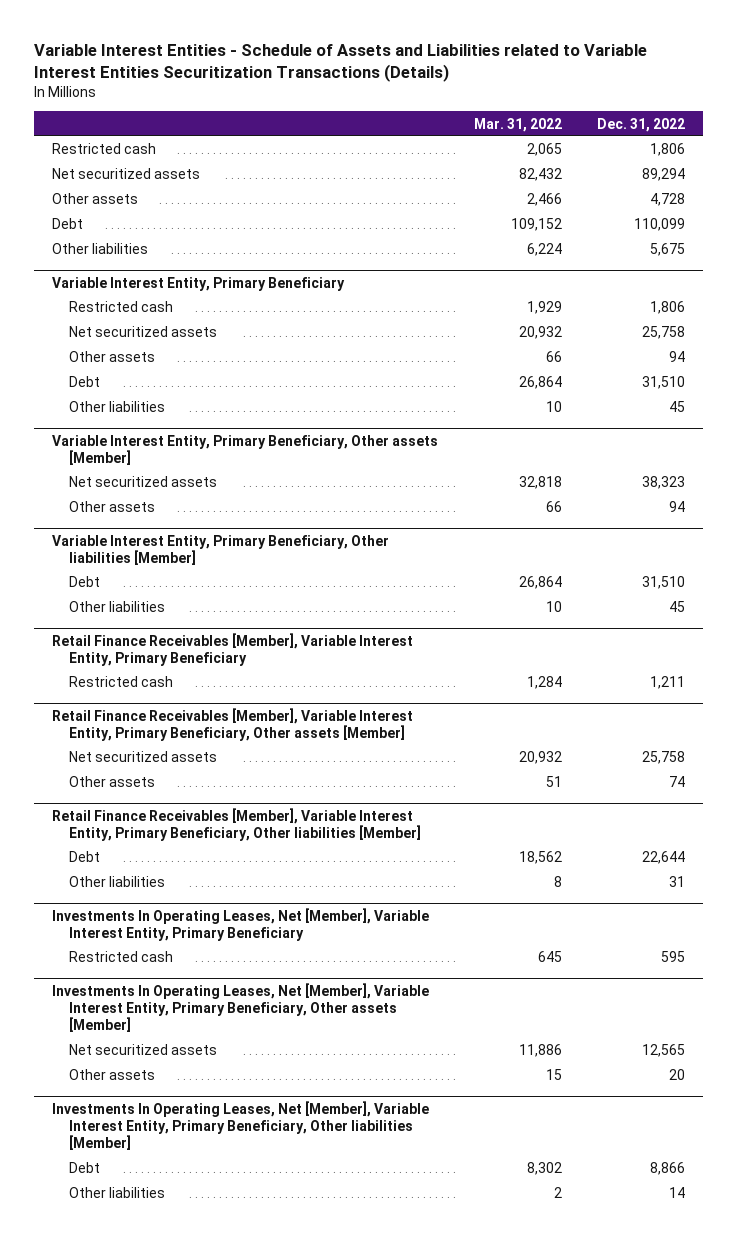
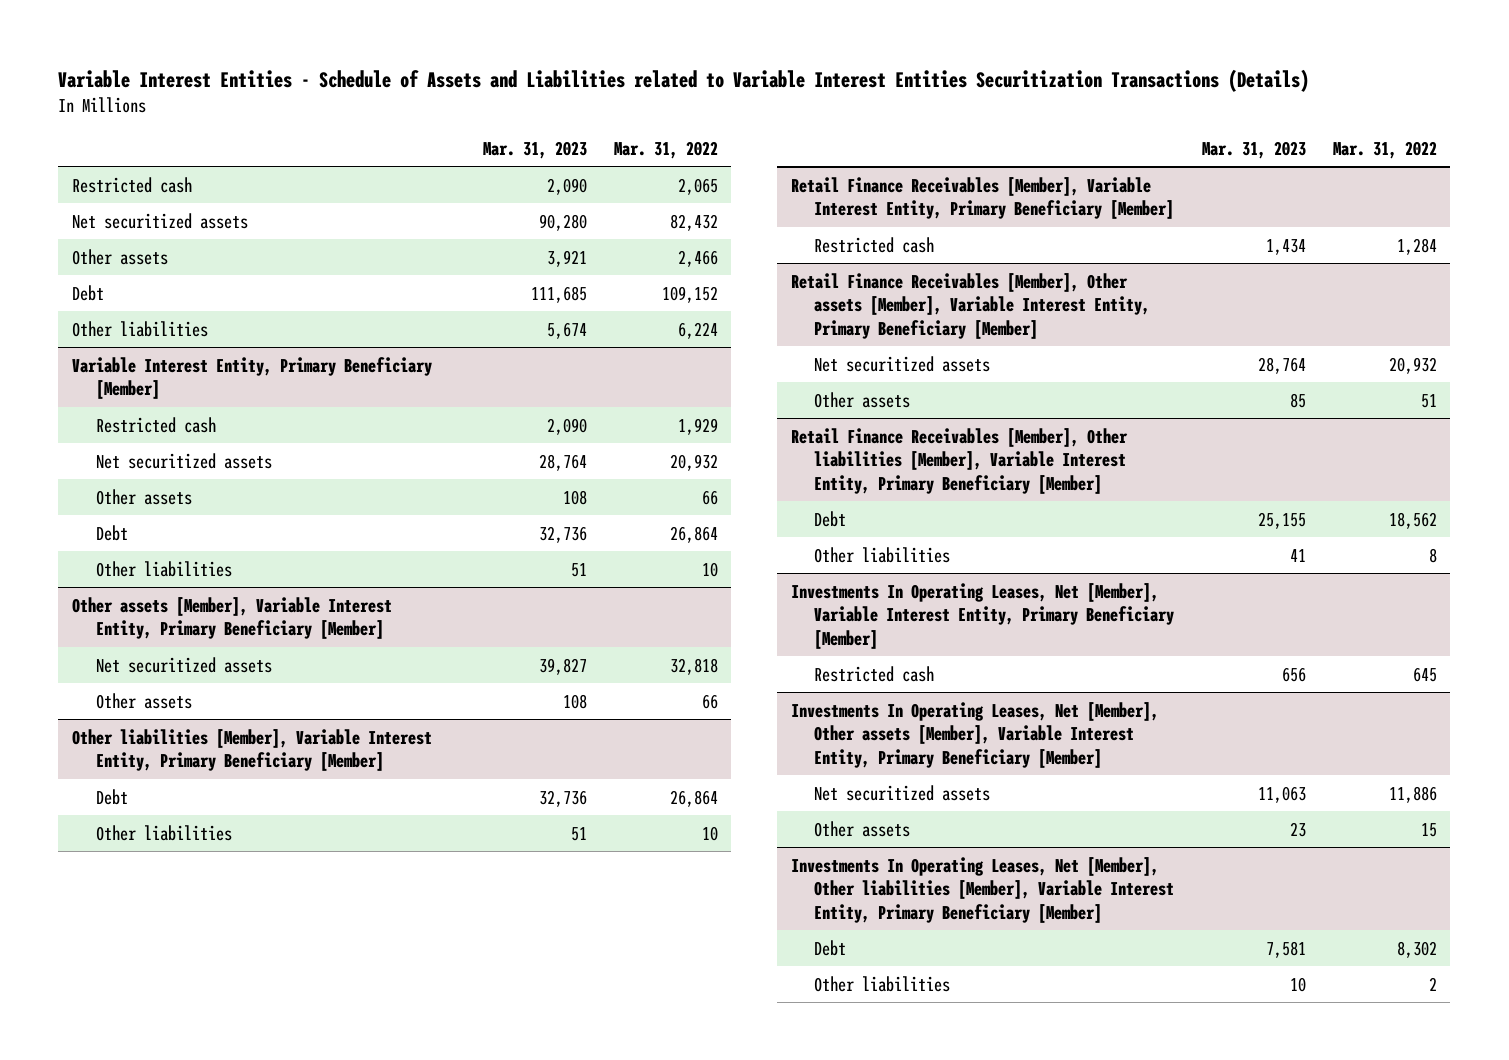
[597,117,686,132] Dec. 31, 2022 -> none
none -> [482,140,587,159] Mar. 31, 2023
[51,276,345,291] Variable Interest Entity, Primary Beneficiary -> [71,356,432,400] Variable Interest Entity, Primary Beneficiary [Member]
[51,434,438,466] Variable Interest Entity, Primary Beneficiary, Other assets [Member] -> [71,596,392,640] Other assets [Member], Variable Interest Entity, Primary Beneficiary [Member]
[51,534,389,566] Variable Interest Entity, Primary Beneficiary, Other liabilities [Member] -> [71,728,432,772] Other liabilities [Member], Variable Interest Entity, Primary Beneficiary [Member]
[51,632,413,667] Retail Finance Receivables [Member], Variable Interest Entity, Primary Beneficiary -> [790,176,1175,220] Retail Finance Receivables [Member], Variable Interest Entity, Primary Beneficiary [Member]
[51,707,413,742] Retail Finance Receivables [Member], Variable Interest Entity, Primary Beneficiary, Other assets [Member] -> [790,272,1151,339] Retail Finance Receivables [Member], Other assets [Member], Variable Interest Entity, Primary Beneficiary [Member]
[51,807,421,842] Retail Finance Receivables [Member], Variable Interest Entity, Primary Beneficiary, Other liabilities [Member] -> [790,427,1128,494] Retail Finance Receivables [Member], Other liabilities [Member], Variable Interest Entity, Primary Beneficiary [Member]
[51,907,429,942] Investments In Operating Leases, Net [Member], Variable Interest Entity, Primary Beneficiary -> [790,582,1175,649] Investments In Operating Leases, Net [Member], Variable Interest Entity, Primary Beneficiary [Member]
[51,982,429,1033] Investments In Operating Leases, Net [Member], Variable Interest Entity, Primary Beneficiary, Other assets [Member] -> [790,701,1159,768] Investments In Operating Leases, Net [Member], Other assets [Member], Variable Interest Entity, Primary Beneficiary [Member]
[51,1100,429,1151] Investments In Operating Leases, Net [Member], Variable Interest Entity, Primary Beneficiary, Other liabilities [Member] -> [790,856,1175,923] Investments In Operating Leases, Net [Member], Other liabilities [Member], Variable Interest Entity, Primary Beneficiary [Member]

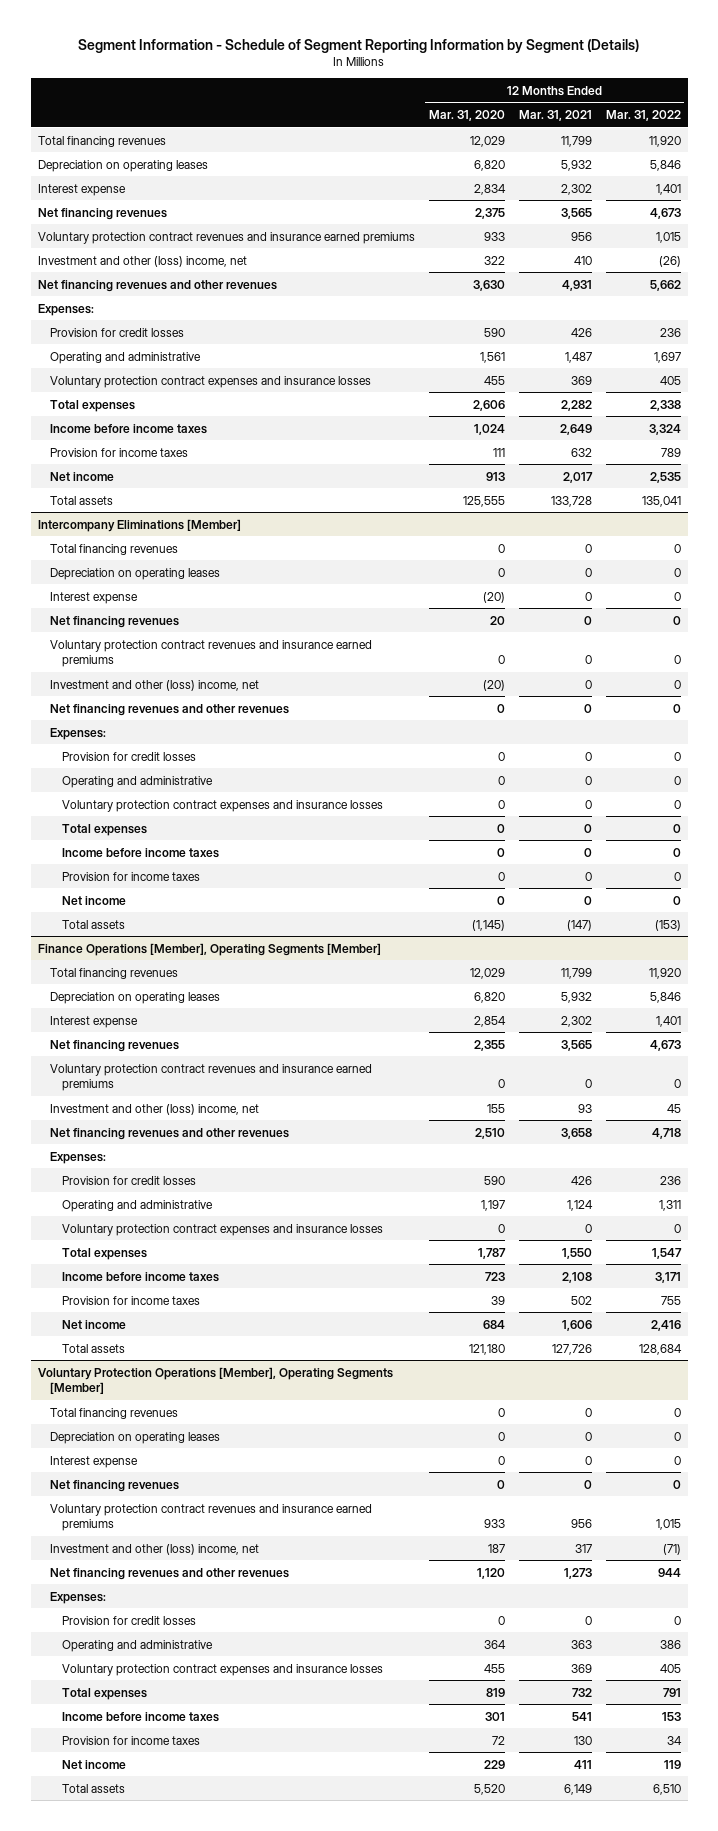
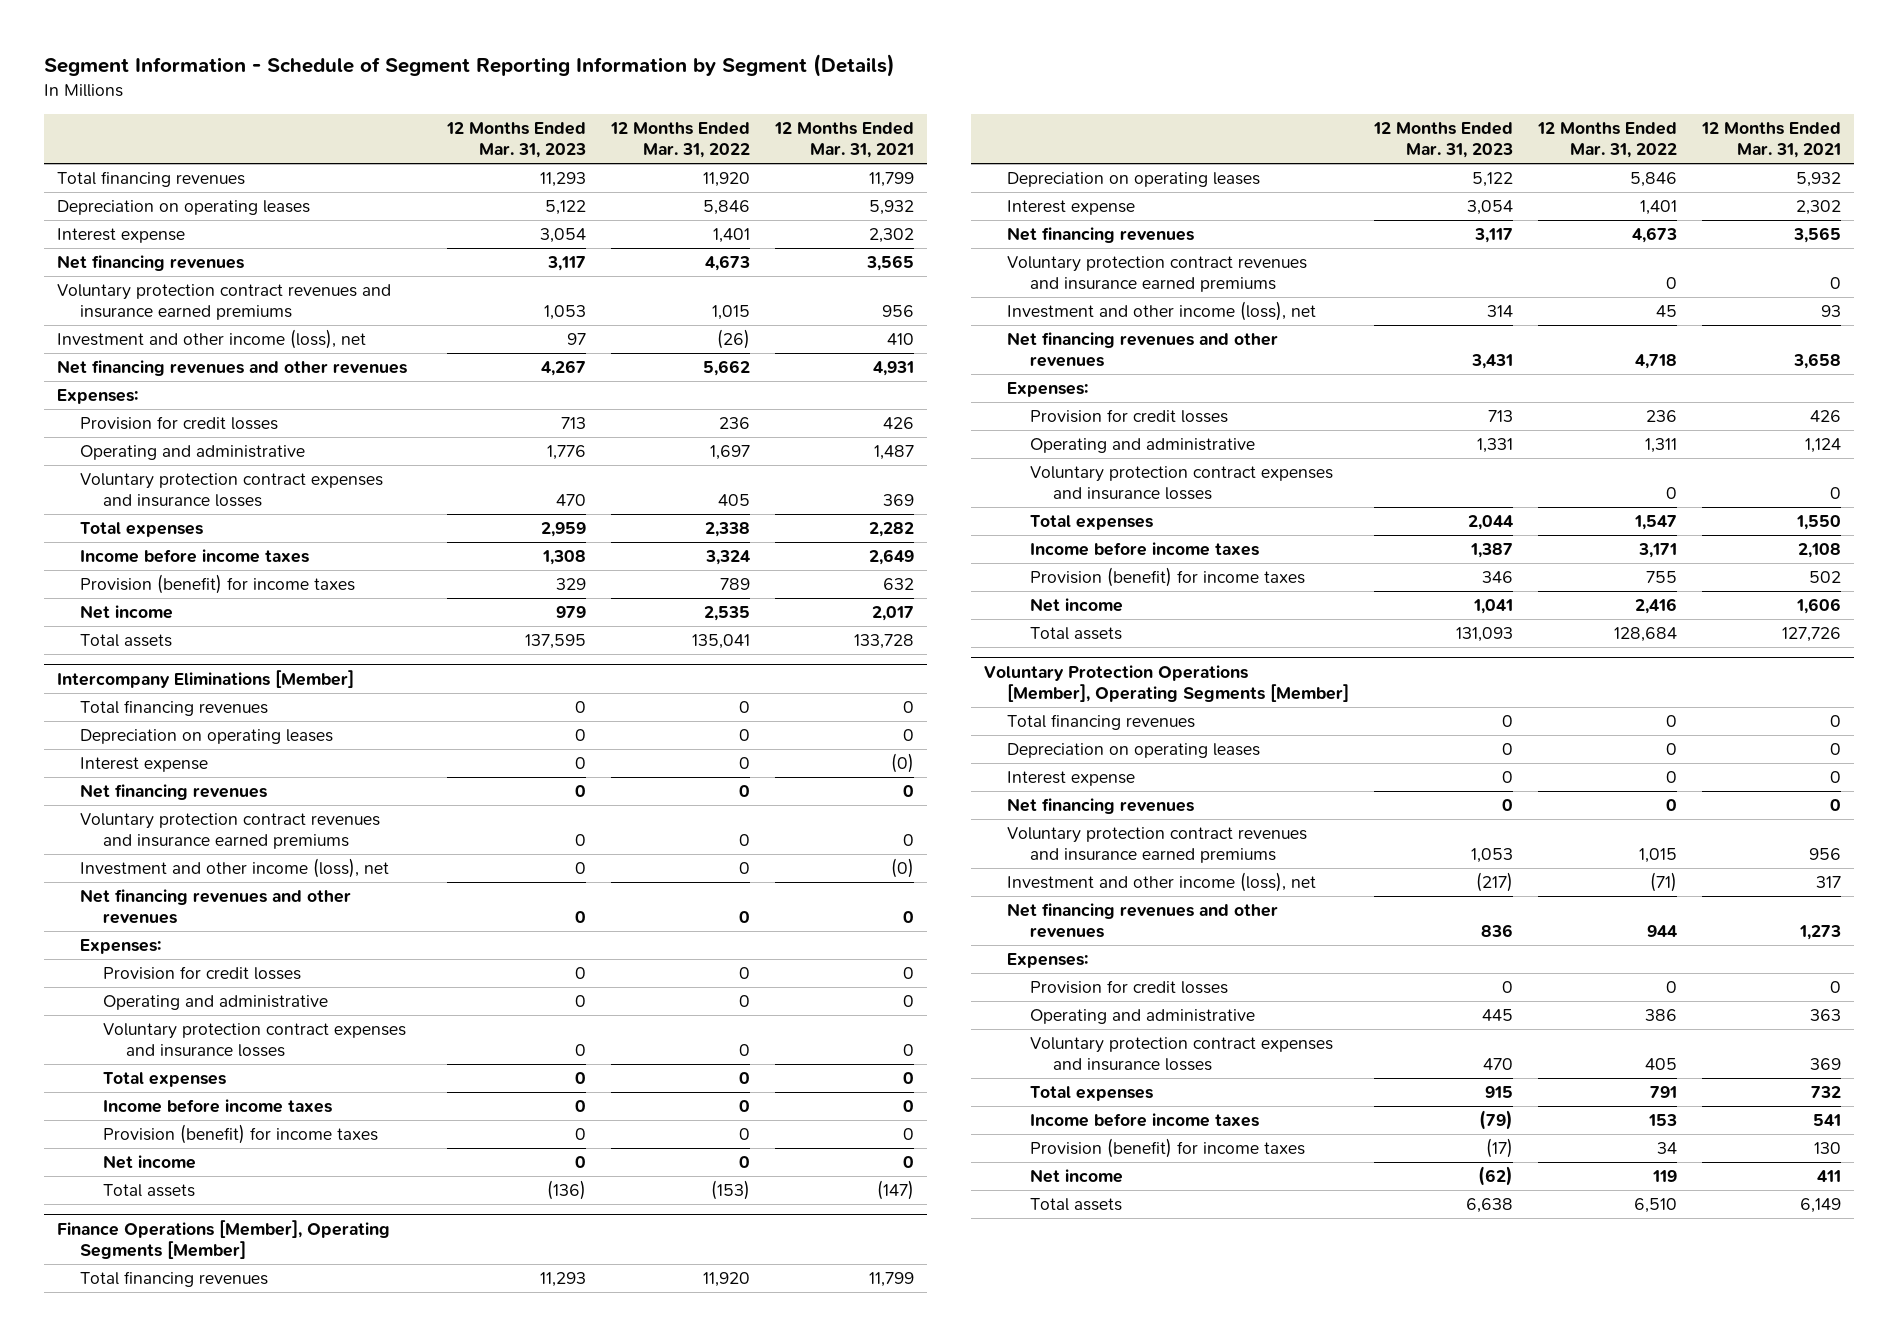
[428,110,505,122] Mar. 31, 2020 -> none
none -> [446,121,587,158] 12 Months Ended Mar. 31, 2023
[37,255,247,267] Investment and other (loss) income, net -> [57,329,367,350] Investment and other income (loss), net
[49,447,188,457] Provision for income taxes -> [79,574,355,595] Provision (benefit) for income taxes
[584,591,592,601] 0 -> [891,753,915,774] (0)
[49,679,259,691] Investment and other (loss) income, net -> [79,858,389,879] Investment and other income (loss), net
[584,679,592,689] 0 -> [891,858,915,879] (0)
[62,871,201,881] Provision for income taxes -> [102,1124,378,1145] Provision (benefit) for income taxes
[49,1103,259,1115] Investment and other (loss) income, net -> [1006,301,1316,322] Investment and other income (loss), net
[62,1295,201,1305] Provision for income taxes -> [1029,567,1305,588] Provision (benefit) for income taxes
[49,1543,259,1555] Investment and other (loss) income, net -> [1006,872,1316,893] Investment and other income (loss), net
[62,1735,201,1745] Provision for income taxes -> [1029,1138,1305,1159] Provision (benefit) for income taxes

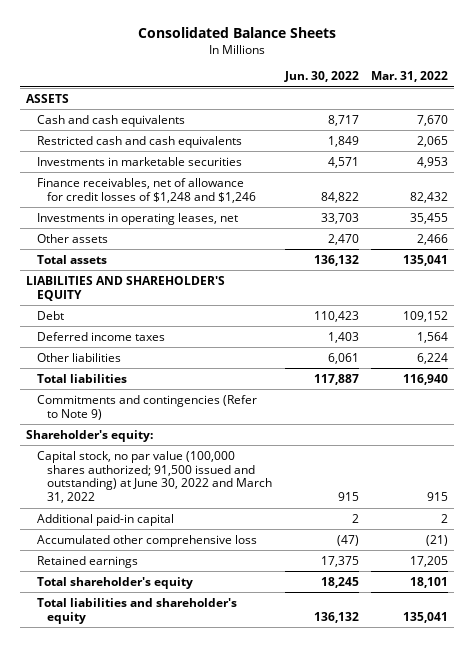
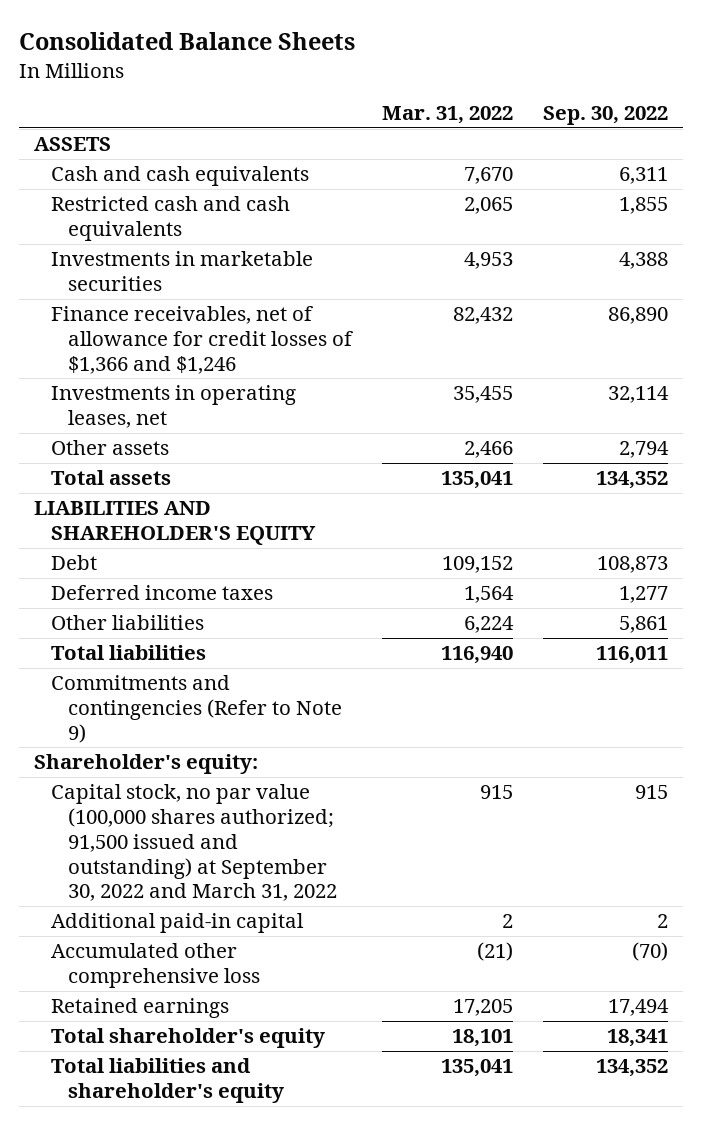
[283,71,359,83] Jun. 30, 2022 -> none
none -> [542,106,668,126] Sep. 30, 2022
[36,177,257,203] Finance receivables, net of allowance for credit losses of $1,248 and $1,246 -> [50,306,353,374] Finance receivables, net of allowance for credit losses of $1,366 and $1,246
[36,450,273,504] Capital stock, no par value (100,000 shares authorized; 91,500 issued and outstanding) at June 30, 2022 and March 31, 2022 -> [50,784,337,902] Capital stock, no par value (100,000 shares authorized; 91,500 issued and outstanding) at September 30, 2022 and March 31, 2022

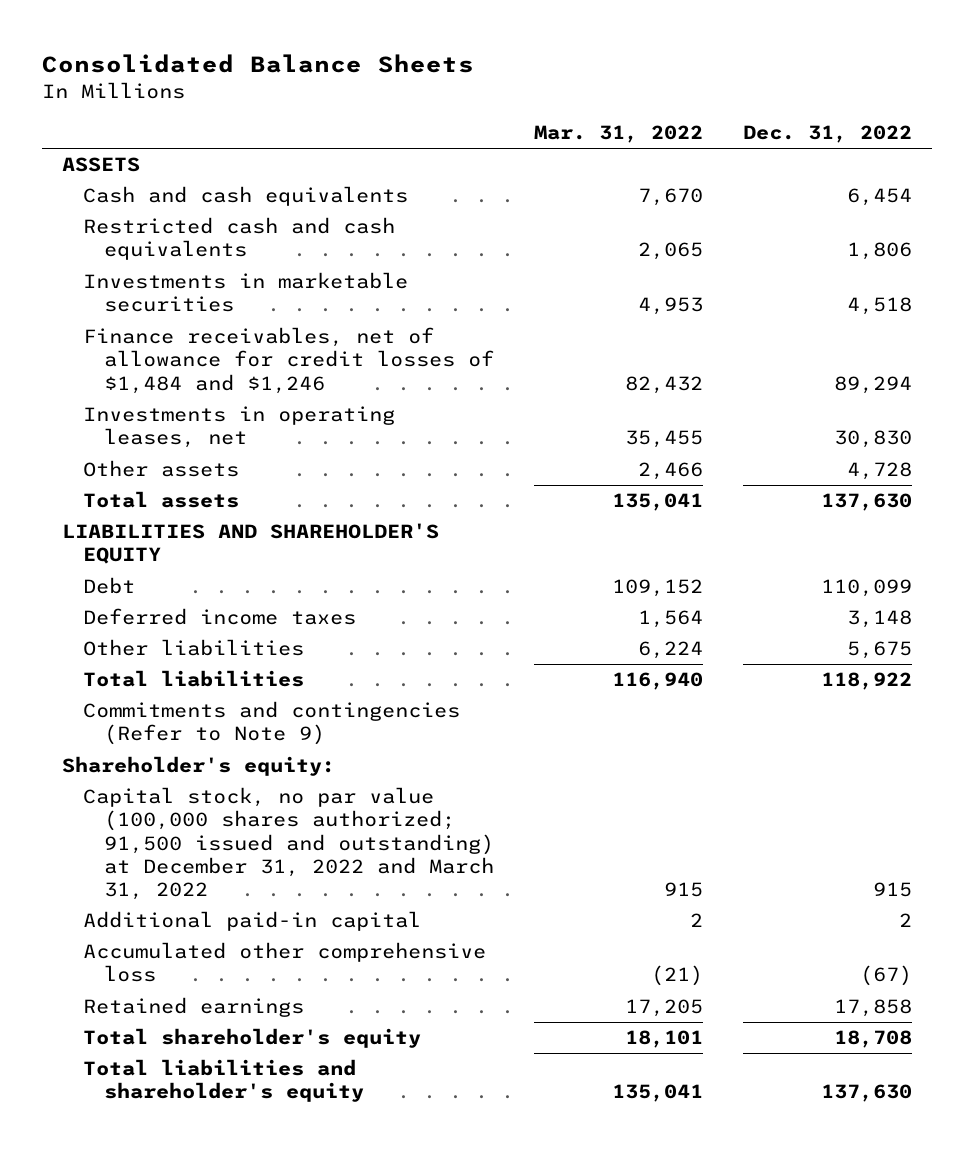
[542,106,668,126] Sep. 30, 2022 -> none
none -> [742,125,912,144] Dec. 31, 2022
[50,306,353,374] Finance receivables, net of allowance for credit losses of $1,366 and $1,246 -> [83,327,494,394] Finance receivables, net of allowance for credit losses of $1,484 and $1,246
[50,784,337,902] Capital stock, no par value (100,000 shares authorized; 91,500 issued and outstanding) at September 30, 2022 and March 31, 2022 -> [83,787,494,900] Capital stock, no par value (100,000 shares authorized; 91,500 issued and outstanding) at December 31, 2022 and March 31, 2022

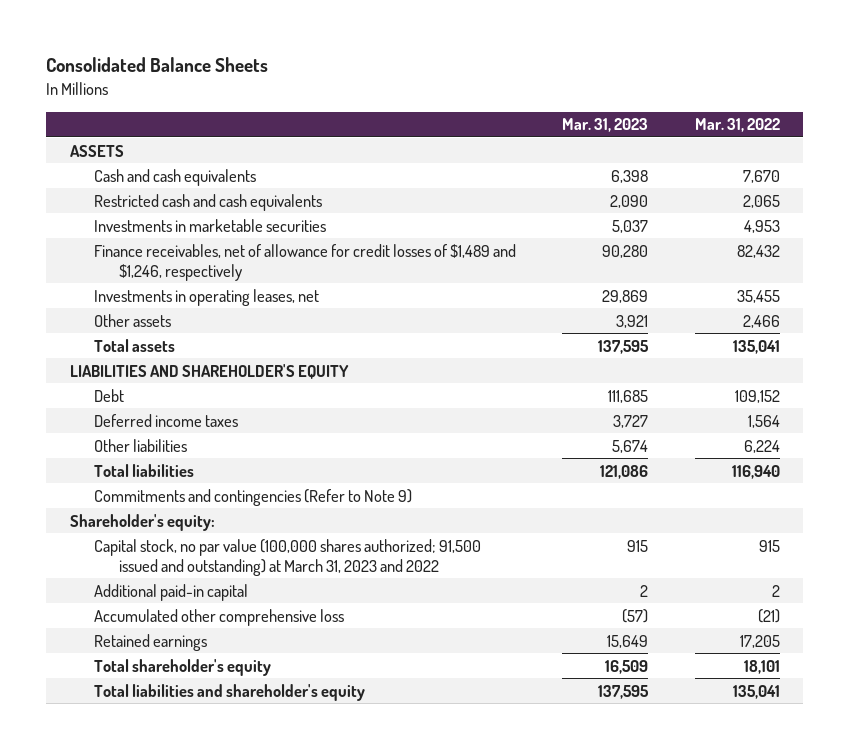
[742,125,912,144] Dec. 31, 2022 -> none
none -> [562,118,649,133] Mar. 31, 2023
[83,327,494,394] Finance receivables, net of allowance for credit losses of $1,484 and $1,246 -> [94,243,517,281] Finance receivables, net of allowance for credit losses of $1,489 and $1,246, respectively
[83,787,494,900] Capital stock, no par value (100,000 shares authorized; 91,500 issued and outstanding) at December 31, 2022 and March 31, 2022 -> [94,538,482,576] Capital stock, no par value (100,000 shares authorized; 91,500 issued and outstanding) at March 31, 2023 and 2022

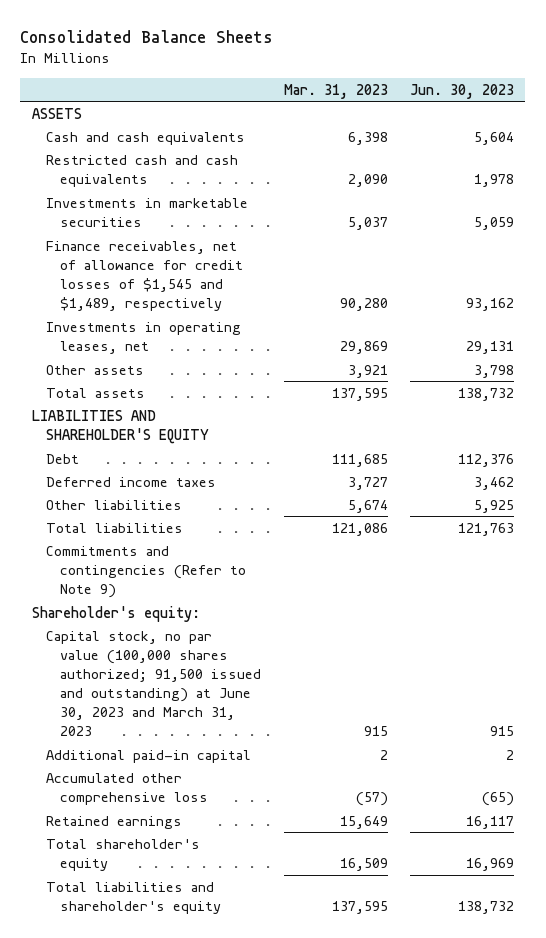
[694,118,780,133] Mar. 31, 2022 -> none
none -> [410,83,515,99] Jun. 30, 2023
[94,243,517,281] Finance receivables, net of allowance for credit losses of $1,489 and $1,246, respectively -> [45,240,244,311] Finance receivables, net of allowance for credit losses of $1,545 and $1,489, respectively
[94,538,482,576] Capital stock, no par value (100,000 shares authorized; 91,500 issued and outstanding) at March 31, 2023 and 2022 -> [45,630,262,736] Capital stock, no par value (100,000 shares authorized; 91,500 issued and outstanding) at June 30, 2023 and March 31, 2023

